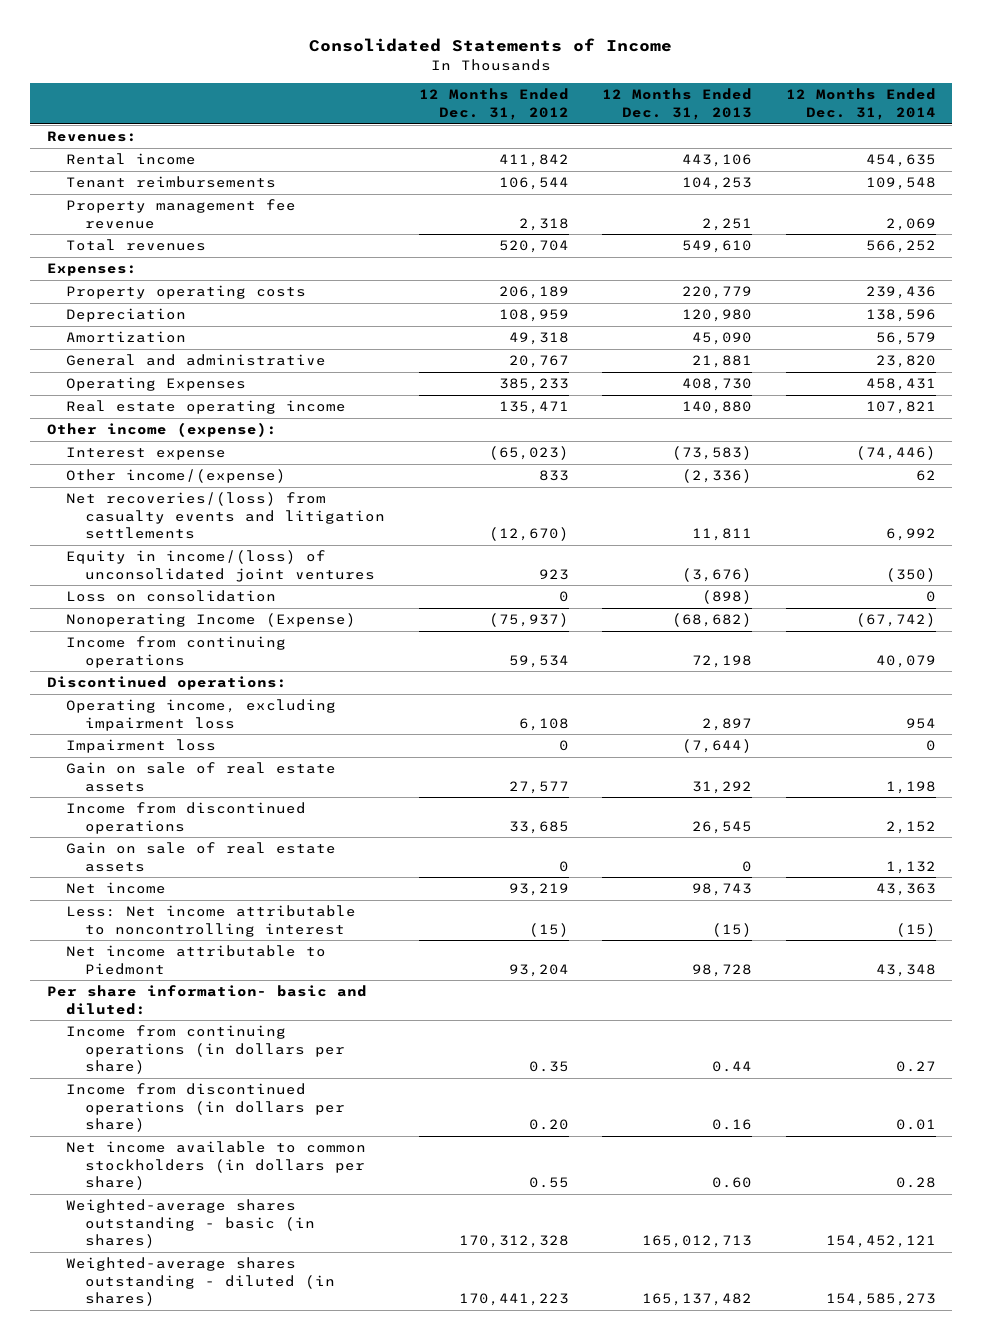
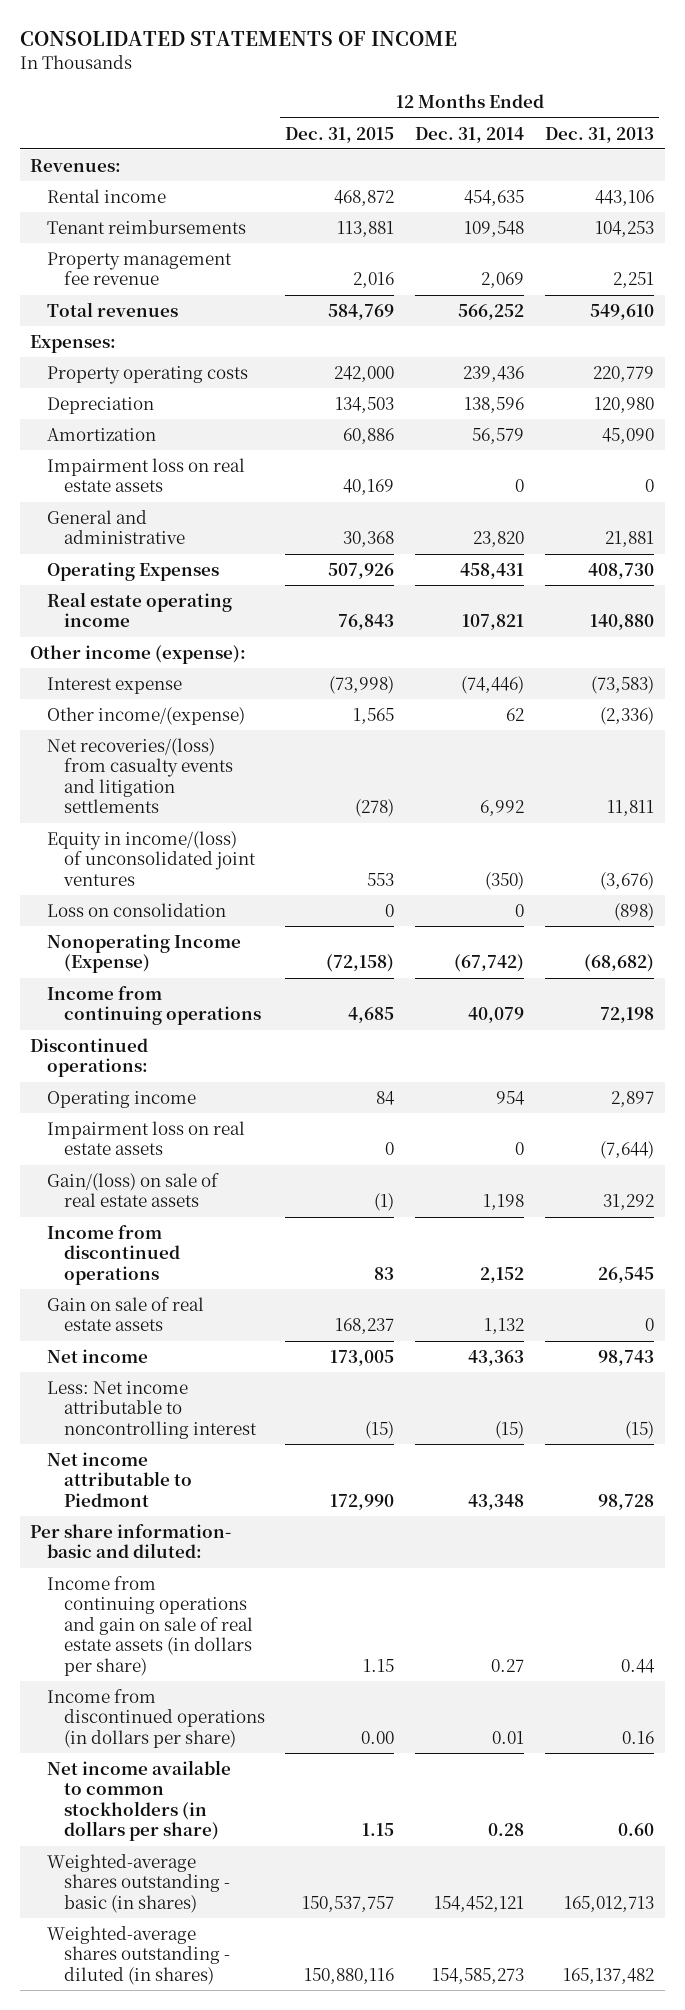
[309,38,673,53] Consolidated Statements of Income -> [19,31,457,47] CONSOLIDATED STATEMENTS OF INCOME
[418,88,569,120] 12 Months Ended Dec. 31, 2012 -> none
none -> [285,126,395,143] Dec. 31, 2015
none -> [47,457,246,493] Impairment loss on real estate assets
[66,699,337,731] Operating income, excluding impairment loss -> [47,1090,197,1108] Operating income
[66,739,217,754] Impairment loss -> [47,1120,246,1156] Impairment loss on real estate assets
[66,762,337,792] Gain on sale of real estate assets -> [47,1172,220,1208] Gain/(loss) on sale of real estate assets
[66,1025,346,1075] Income from continuing operations (in dollars per share) -> [47,1575,253,1676] Income from continuing operations and gain on sale of real estate assets (in dollars per share)

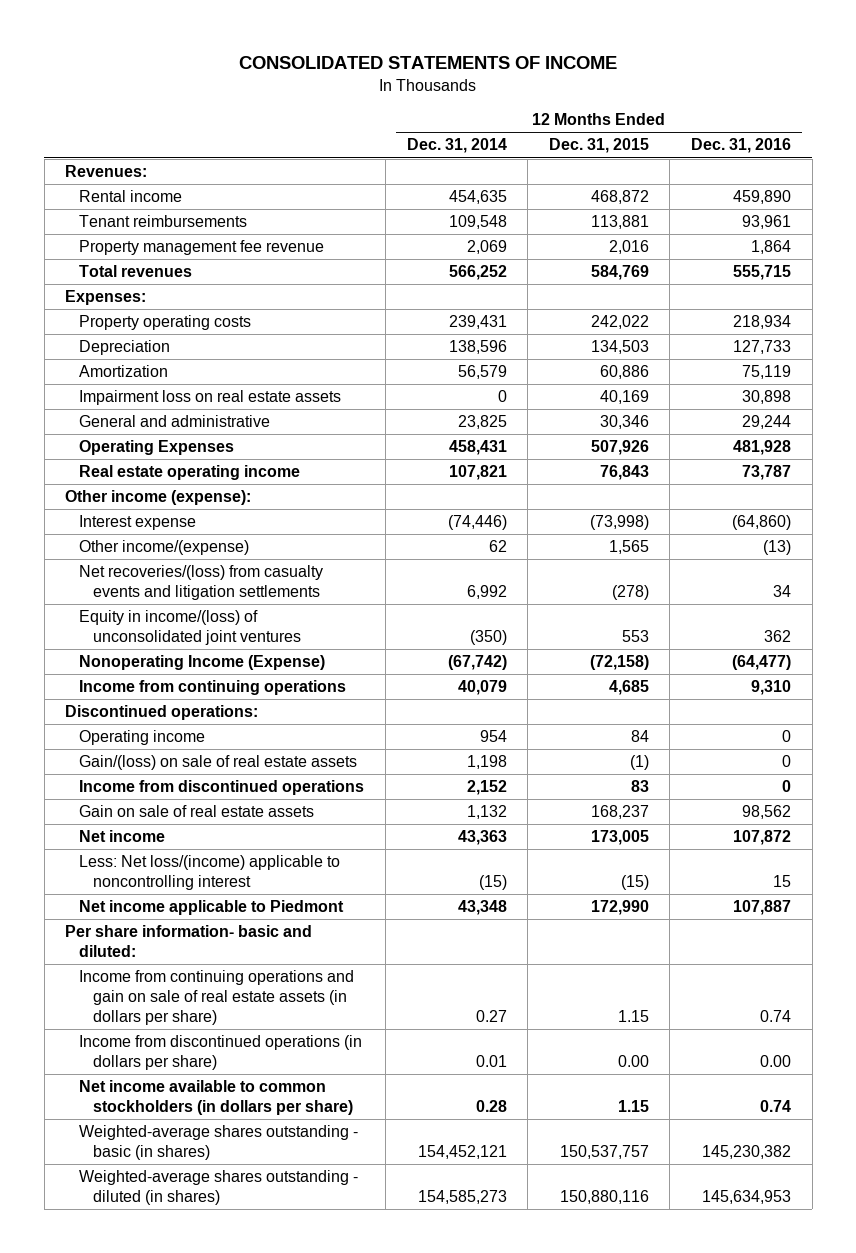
[545,126,655,143] Dec. 31, 2013 -> none
none -> [691,138,792,154] Dec. 31, 2016
[334,365,395,382] 242,000 -> [590,315,649,330] 242,022
[463,365,525,382] 239,436 -> [448,315,507,330] 239,431
[343,531,395,548] 30,368 -> [599,415,649,430] 30,346
[473,531,525,548] 23,820 -> [457,415,507,430] 23,825
[47,902,227,917] Loss on consolidation -> none
[47,1120,246,1156] Impairment loss on real estate assets -> none
[47,1380,257,1439] Less: Net income attributable to noncontrolling interest -> [79,855,341,891] Less: Net loss/(income) applicable to noncontrolling interest
[47,1451,192,1507] Net income attributable to Piedmont -> [79,900,345,916] Net income applicable to Piedmont

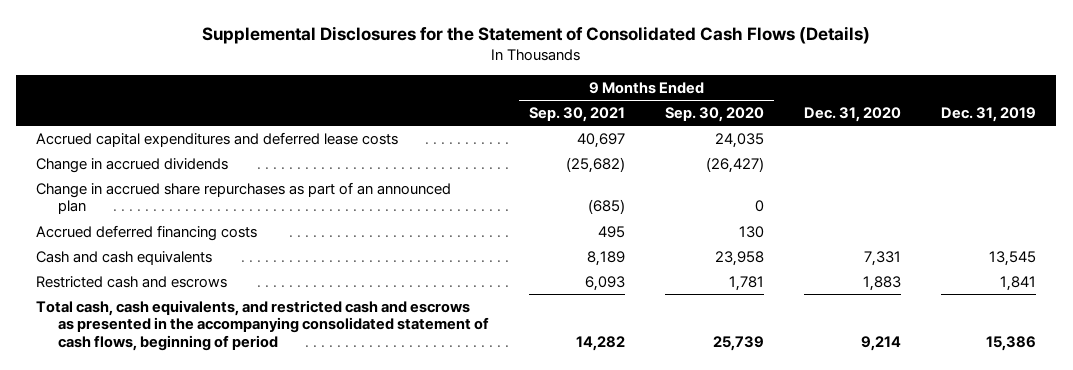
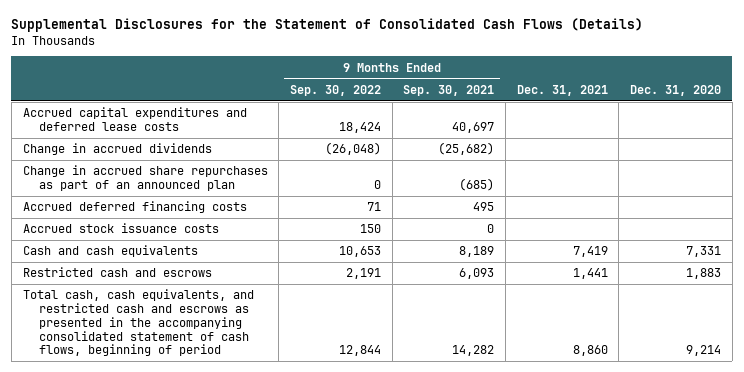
[665,107,765,123] Sep. 30, 2020 -> none
[941,107,1037,123] Dec. 31, 2019 -> none
none -> [289,84,381,96] Sep. 30, 2022
none -> [516,84,608,96] Dec. 31, 2021
none -> [22,223,219,234] Accrued stock issuance costs

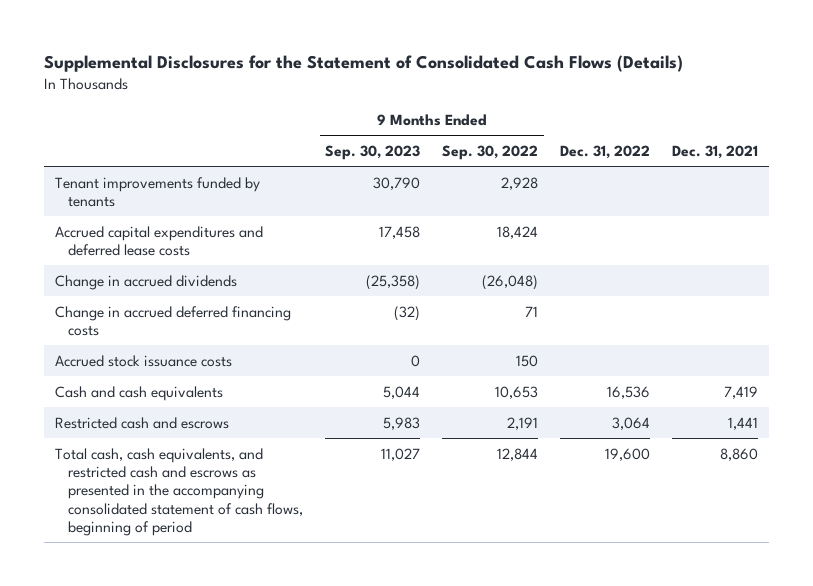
[403,84,495,96] Sep. 30, 2021 -> none
[630,84,722,96] Dec. 31, 2020 -> none
none -> [325,145,421,161] Sep. 30, 2023
none -> [560,145,651,160] Dec. 31, 2022
none -> [55,176,261,207] Tenant improvements funded by tenants
[22,165,268,192] Change in accrued share repurchases as part of an announced plan -> none
[22,201,247,214] Accrued deferred financing costs -> [55,305,292,336] Change in accrued deferred financing costs

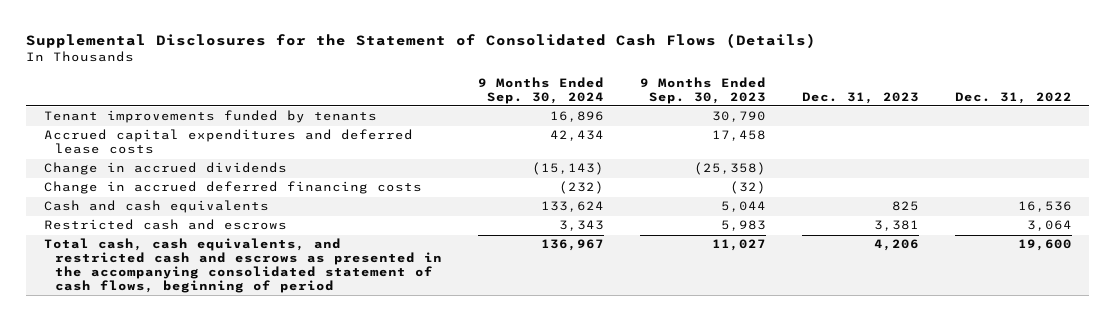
[442,145,539,161] Sep. 30, 2022 -> none
[672,145,759,160] Dec. 31, 2021 -> none
none -> [478,76,605,104] 9 Months Ended Sep. 30, 2024
none -> [801,91,919,104] Dec. 31, 2023
[55,354,233,367] Accrued stock issuance costs -> none

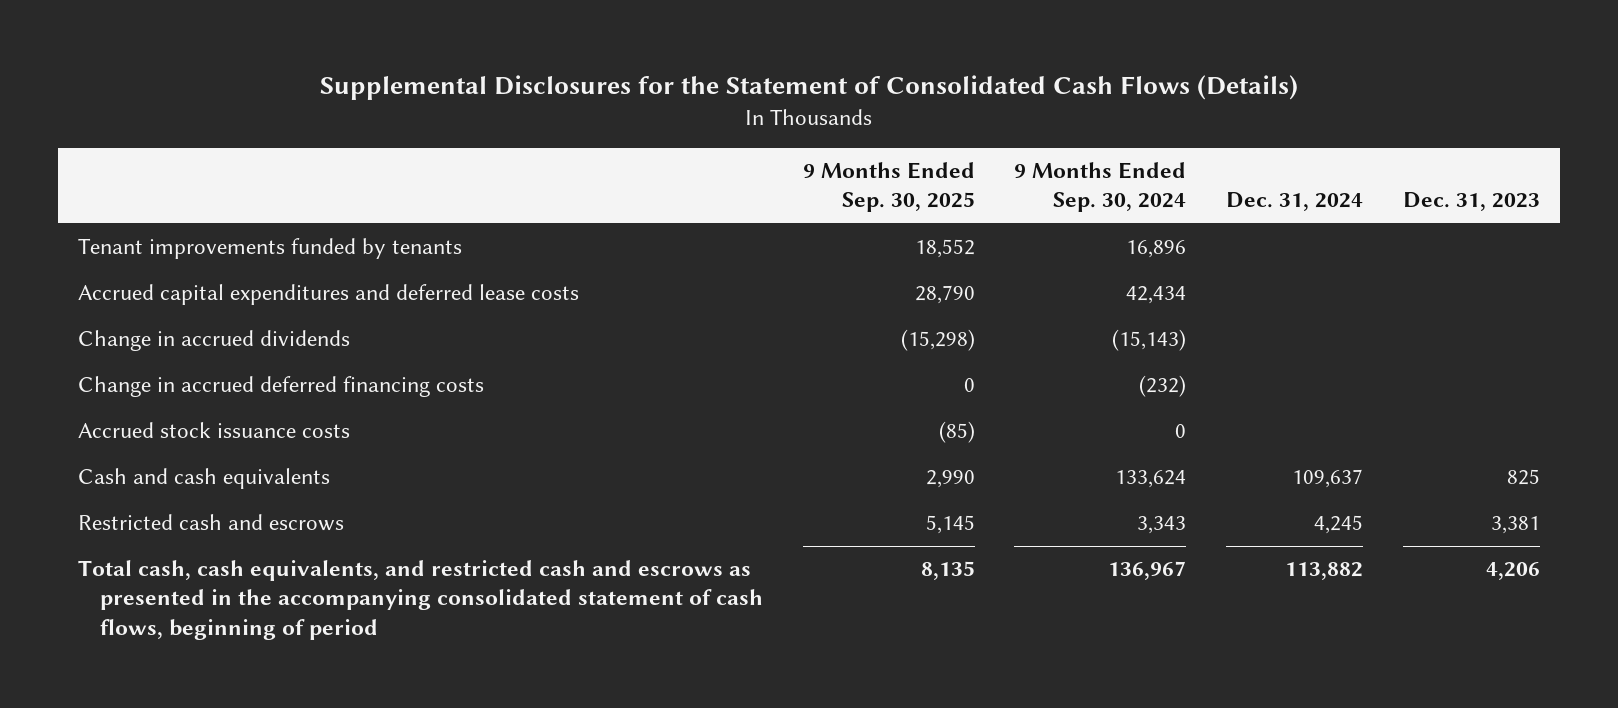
[639,76,766,104] 9 Months Ended Sep. 30, 2023 -> none
[954,91,1072,104] Dec. 31, 2022 -> none
none -> [802,162,975,213] 9 Months Ended Sep. 30, 2025
none -> [1226,192,1364,212] Dec. 31, 2024
none -> [78,422,351,439] Accrued stock issuance costs

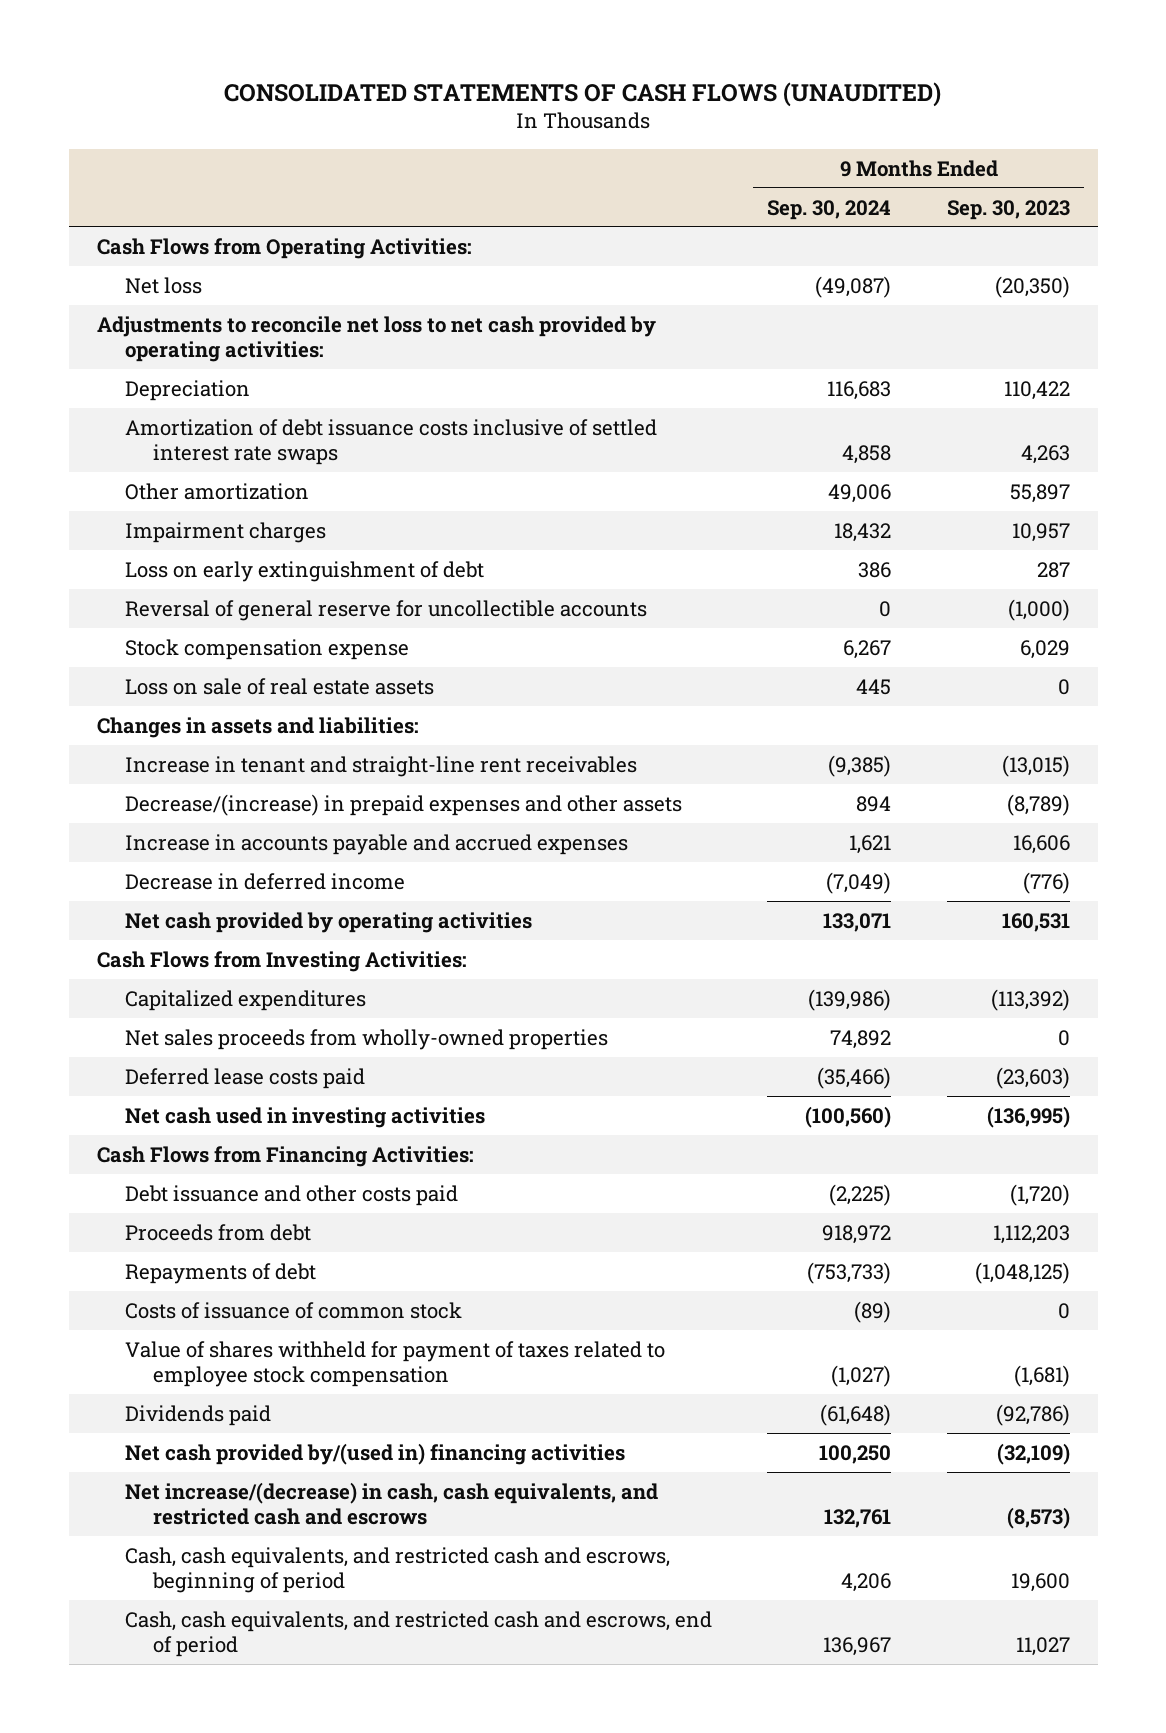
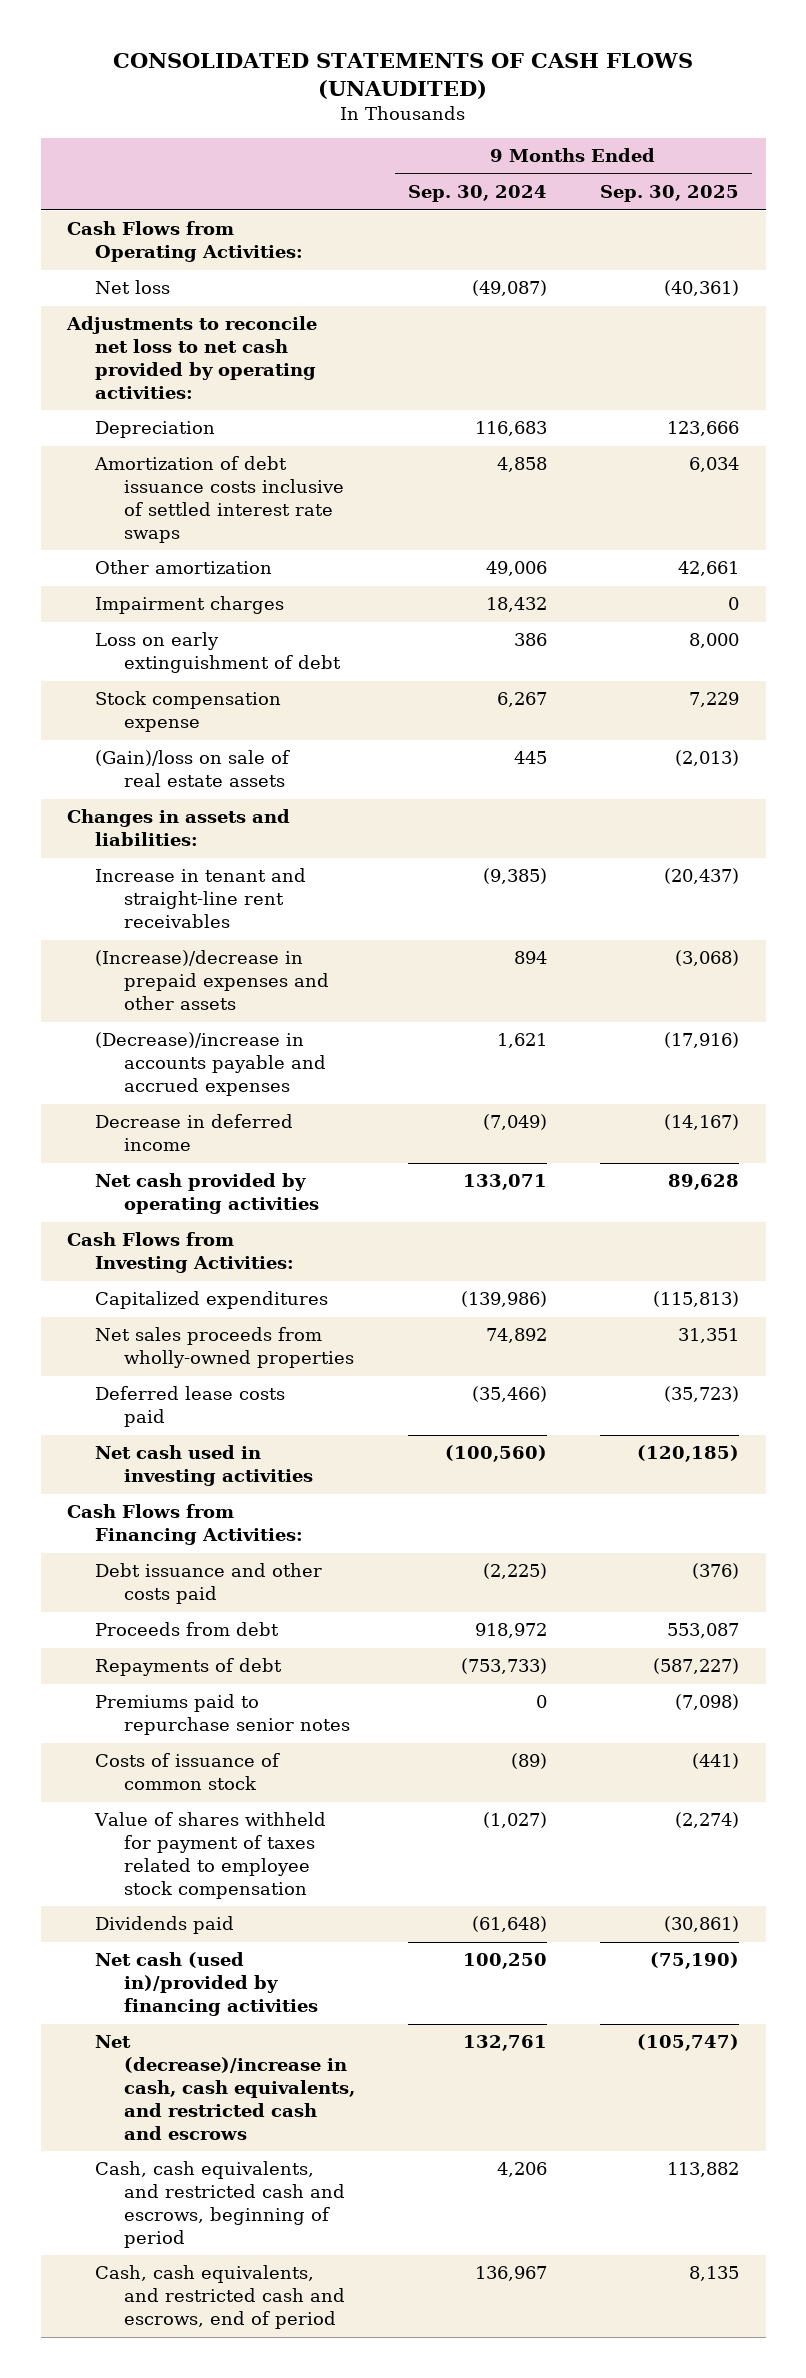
[946,199,1070,220] Sep. 30, 2023 -> none
none -> [600,185,740,203] Sep. 30, 2025
[124,599,647,621] Reversal of general reserve for uncollectible accounts -> none
[124,677,434,695] Loss on sale of real estate assets -> [95,750,291,788] (Gain)/loss on sale of real estate assets
[124,793,682,816] Decrease/(increase) in prepaid expenses and other assets -> [95,950,329,1011] (Increase)/decrease in prepaid expenses and other assets
[124,833,628,855] Increase in accounts payable and accrued expenses -> [95,1032,326,1097] (Decrease)/increase in accounts payable and accrued expenses
none -> [95,1694,350,1736] Premiums paid to repurchase senior notes
[124,1442,625,1465] Net cash provided by/(used in) financing activities -> [95,1952,318,2017] Net cash (used in)/provided by financing activities
[124,1481,658,1526] Net increase/(decrease) in cash, cash equivalents, and restricted cash and escrows -> [95,2035,355,2140] Net (decrease)/increase in cash, cash equivalents, and restricted cash and escrows

